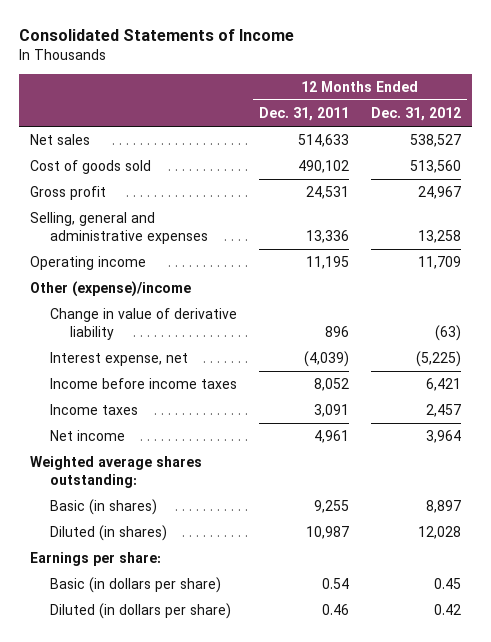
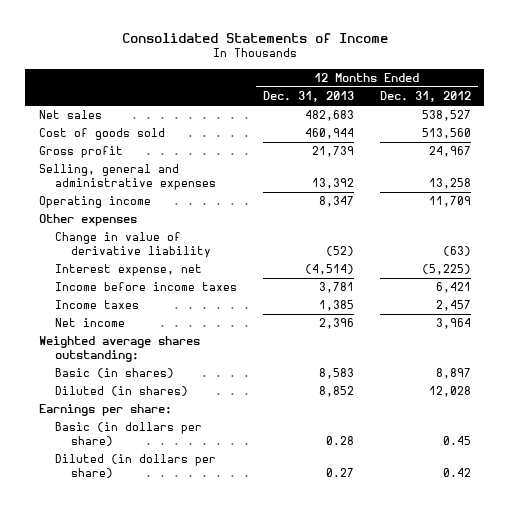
[258,107,349,122] Dec. 31, 2011 -> none
none -> [262,91,354,103] Dec. 31, 2013
[29,281,191,298] Other (expense)/income -> [38,214,137,227] Other expenses

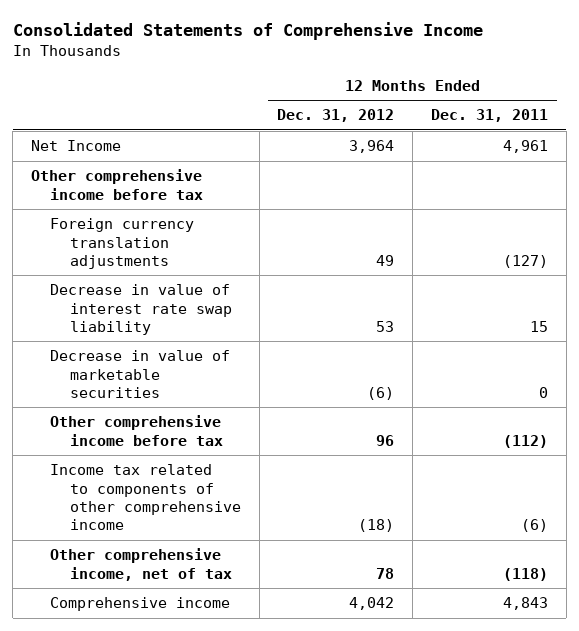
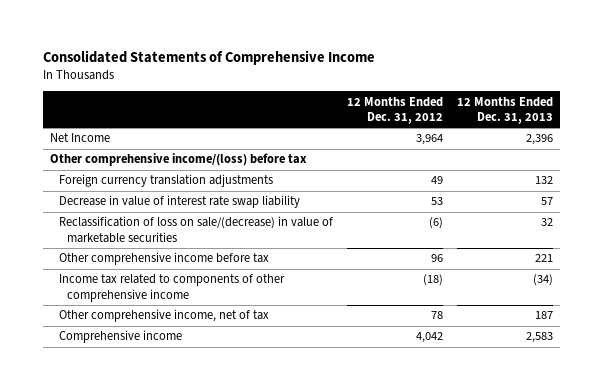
[430,109,548,123] Dec. 31, 2011 -> none
none -> [456,96,553,124] 12 Months Ended Dec. 31, 2013
[31,169,204,200] Other comprehensive income before tax -> [49,153,307,167] Other comprehensive income/(loss) before tax
[50,350,231,398] Decrease in value of marketable securities -> [58,216,333,243] Reclassification of loss on sale/(decrease) in value of marketable securities

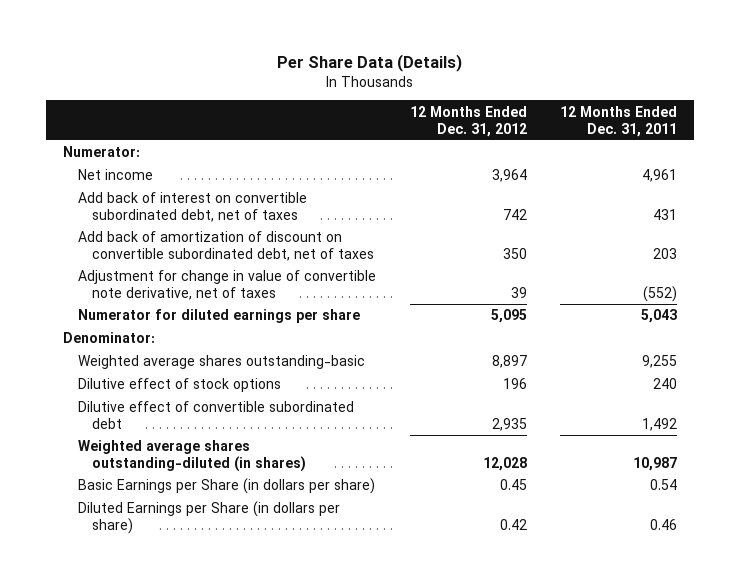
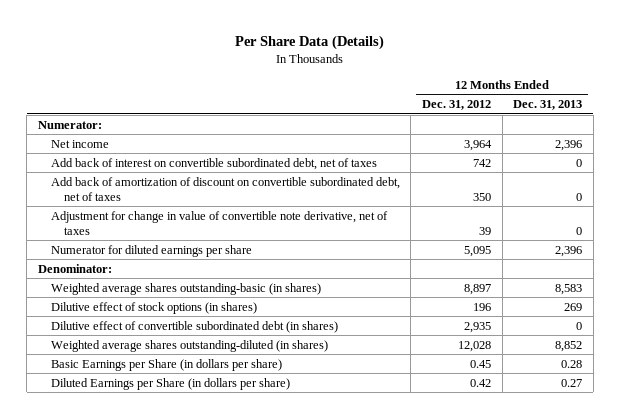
[560,105,678,137] 12 Months Ended Dec. 31, 2011 -> none
none -> [513,100,583,111] Dec. 31, 2013
[77,355,365,370] Weighted average shares outstanding-basic -> [50,282,321,295] Weighted average shares outstanding-basic (in shares)
[77,378,281,393] Dilutive effect of stock options -> [50,301,257,314] Dilutive effect of stock options (in shares)
[77,401,354,430] Dilutive effect of convertible subordinated debt -> [50,320,338,333] Dilutive effect of convertible subordinated debt (in shares)

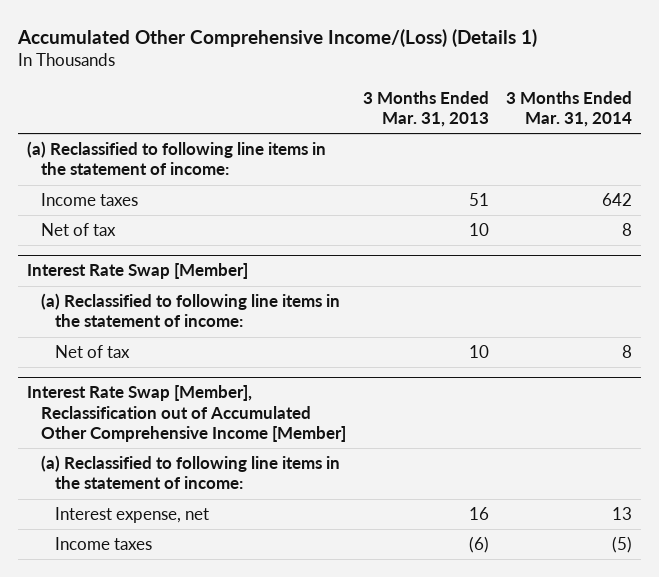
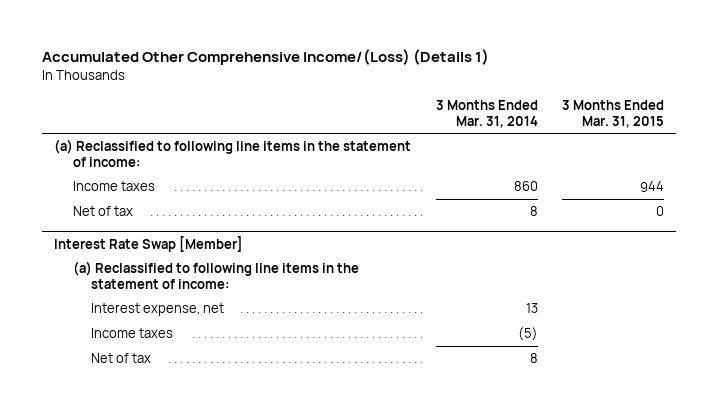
[362,90,489,127] 3 Months Ended Mar. 31, 2013 -> none
none -> [562,100,665,128] 3 Months Ended Mar. 31, 2015
[602,193,633,207] 642 -> [513,181,538,192] 860
[26,385,346,442] Interest Rate Swap [Member], Reclassification out of Accumulated Other Comprehensive Income [Member] -> none
[40,455,340,490] (a) Reclassified to following line items in the statement of income: -> none
[54,345,130,359] Net of tax -> [90,353,151,364] Net of tax

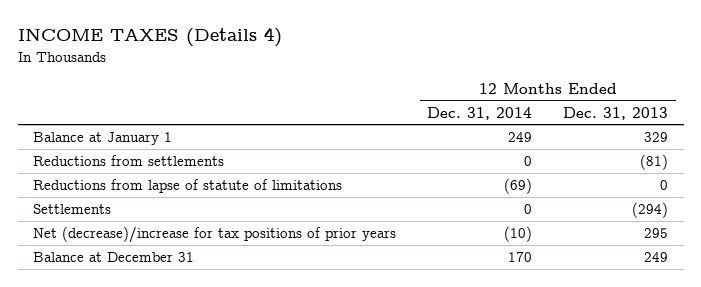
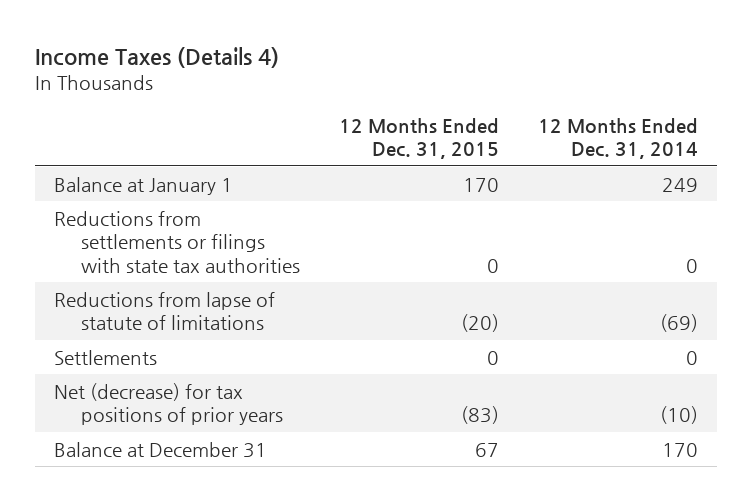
[17,27,282,48] INCOME TAXES (Details 4) -> [34,46,279,68] Income Taxes (Details 4)
[563,106,669,120] Dec. 31, 2013 -> none
none -> [339,117,500,160] 12 Months Ended Dec. 31, 2015
[33,154,225,166] Reductions from settlements -> [53,210,301,273] Reductions from settlements or filings with state tax authorities
[33,225,397,243] Net (decrease)/increase for tax positions of prior years -> [53,382,284,426] Net (decrease) for tax positions of prior years

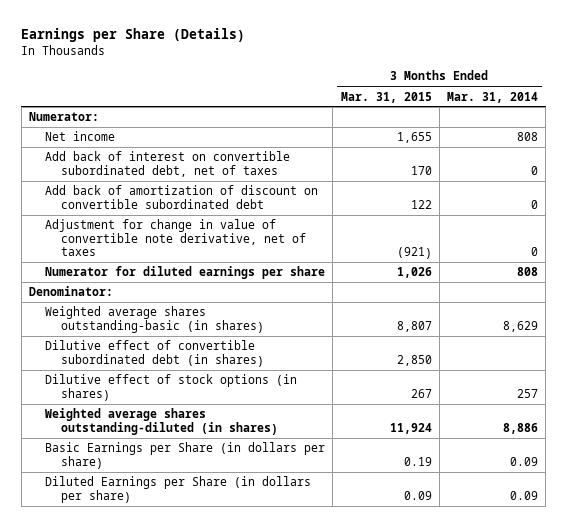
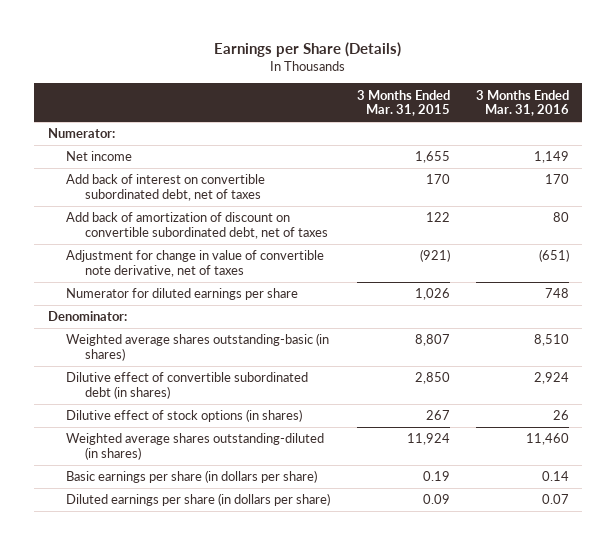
[447,91,539,103] Mar. 31, 2014 -> none
none -> [475,89,569,117] 3 Months Ended Mar. 31, 2016
[45,185,319,209] Add back of amortization of discount on convertible subordinated debt -> [66,212,329,239] Add back of amortization of discount on convertible subordinated debt, net of taxes
[45,442,326,469] Basic Earnings per Share (in dollars per share) -> [66,470,318,484] Basic earnings per share (in dollars per share)
[45,476,312,503] Diluted Earnings per Share (in dollars per share) -> [66,493,331,507] Diluted earnings per share (in dollars per share)

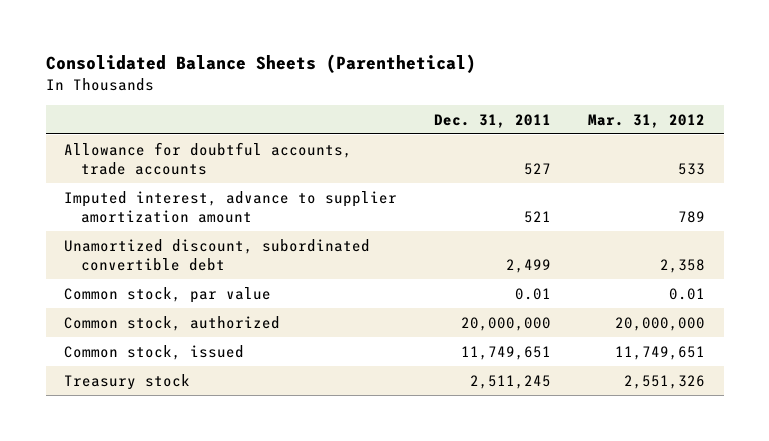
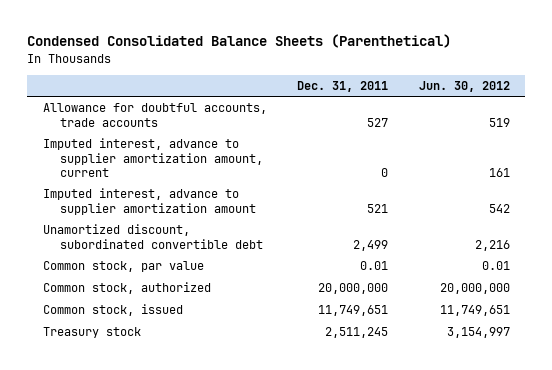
[45,54,476,74] Consolidated Balance Sheets (Parenthetical) -> [27,34,452,49] Condensed Consolidated Balance Sheets (Parenthetical)
[588,113,706,128] Mar. 31, 2012 -> none
none -> [418,81,510,93] Jun. 30, 2012
none -> [42,138,264,178] Imputed interest, advance to supplier amortization amount, current

